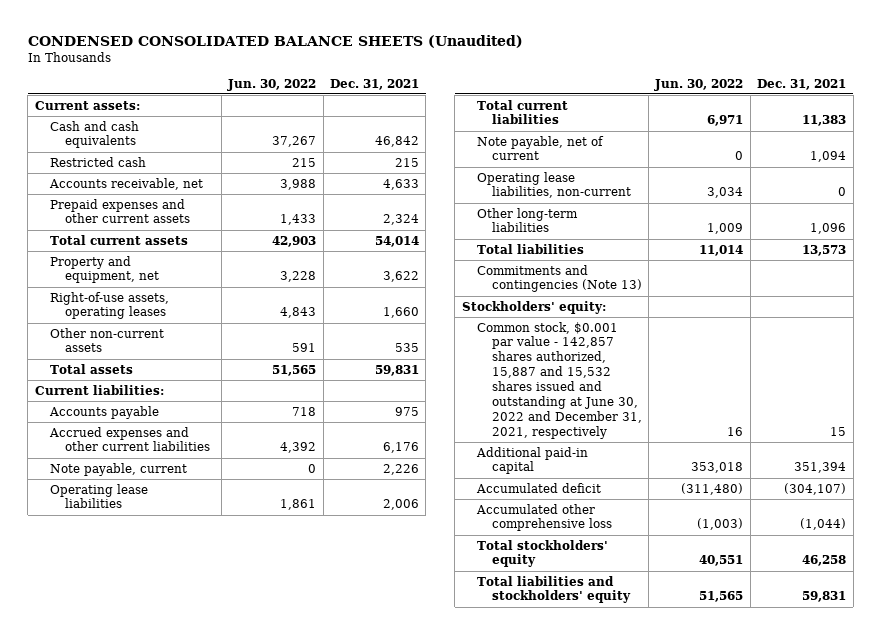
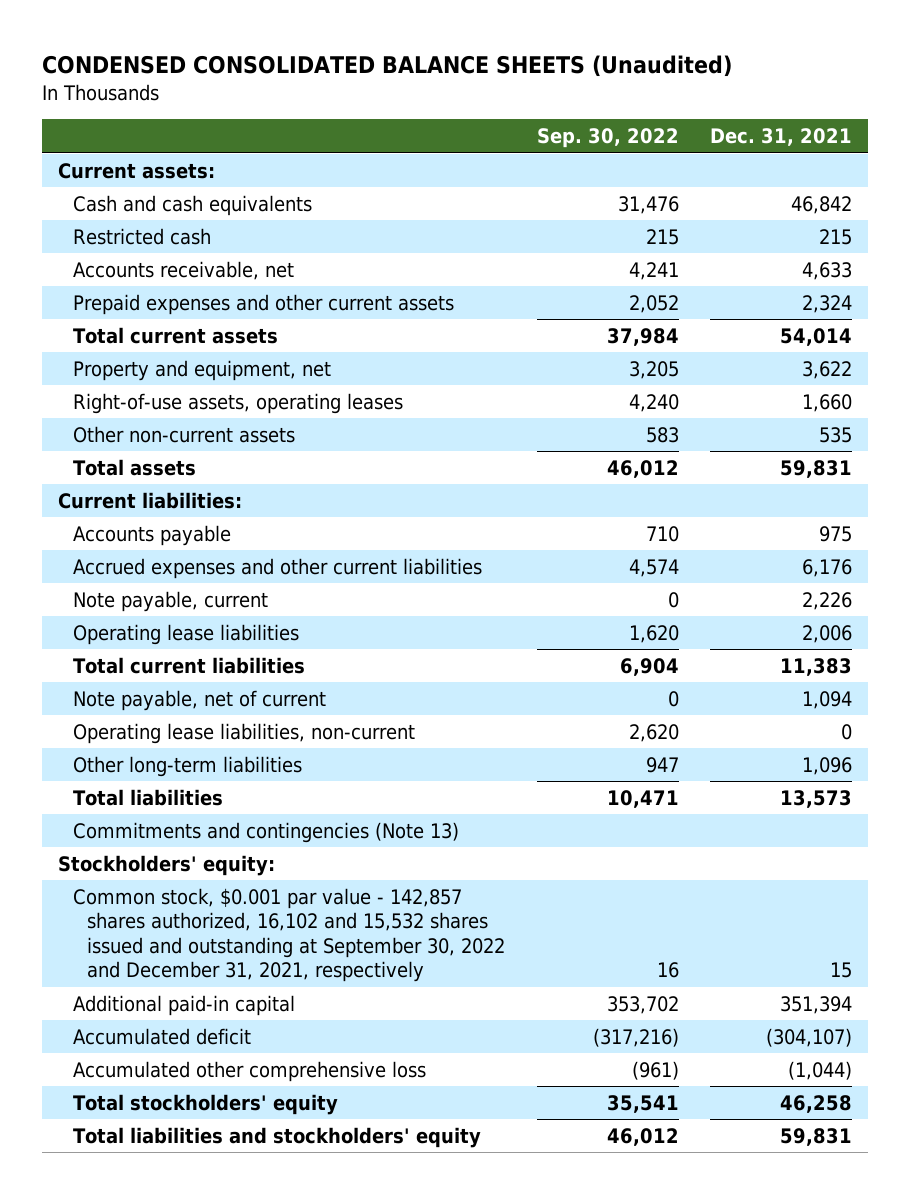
[227,78,317,91] Jun. 30, 2022 -> none
none -> [536,128,679,149] Sep. 30, 2022
[476,321,642,439] Common stock, $0.001 par value - 142,857 shares authorized, 15,887 and 15,532 shares issued and outstanding at June 30, 2022 and December 31, 2021, respectively -> [72,887,506,983] Common stock, $0.001 par value - 142,857 shares authorized, 16,102 and 15,532 shares issued and outstanding at September 30, 2022 and December 31, 2021, respectively

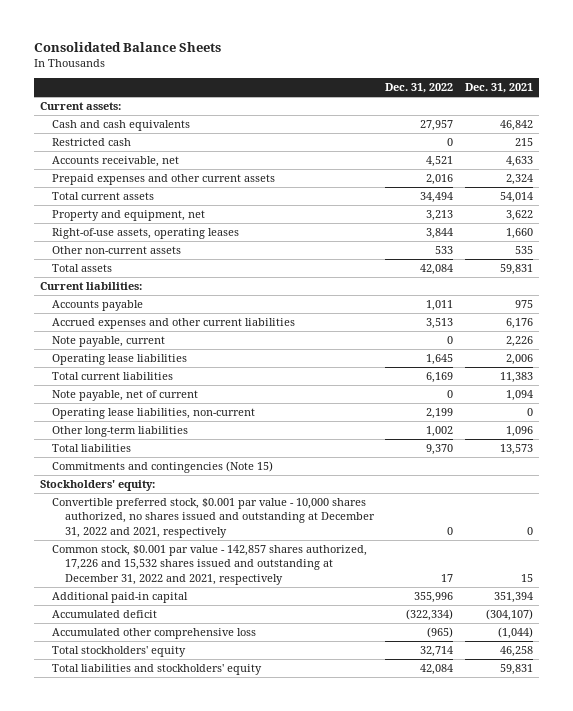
[42,54,733,77] CONDENSED CONSOLIDATED BALANCE SHEETS (Unaudited) -> [34,41,222,52] Consolidated Balance Sheets
[536,128,679,149] Sep. 30, 2022 -> none
none -> [385,83,454,94] Dec. 31, 2022
[72,821,459,843] Commitments and contingencies (Note 13) -> [52,461,274,474] Commitments and contingencies (Note 15)
none -> [52,498,375,538] Convertible preferred stock, $0.001 par value - 10,000 shares authorized, no shares issued and outstanding at December 31, 2022 and 2021, respectively
[72,887,506,983] Common stock, $0.001 par value - 142,857 shares authorized, 16,102 and 15,532 shares issued and outstanding at September 30, 2022 and December 31, 2021, respectively -> [52,545,368,585] Common stock, $0.001 par value - 142,857 shares authorized, 17,226 and 15,532 shares issued and outstanding at December 31, 2022 and 2021, respectively

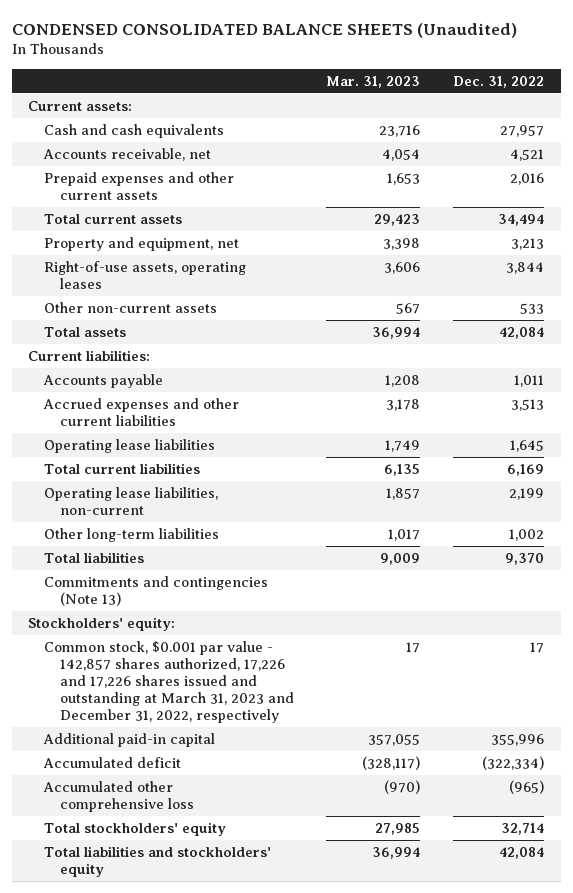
[34,41,222,52] Consolidated Balance Sheets -> [12,22,518,38] CONDENSED CONSOLIDATED BALANCE SHEETS (Unaudited)
[464,83,533,94] Dec. 31, 2021 -> none
none -> [326,75,421,88] Mar. 31, 2023
[52,138,132,147] Restricted cash -> none
[52,336,166,348] Note payable, current -> none
[52,390,199,402] Note payable, net of current -> none
[52,461,274,474] Commitments and contingencies (Note 15) -> [44,575,269,607] Commitments and contingencies (Note 13)
[52,498,375,538] Convertible preferred stock, $0.001 par value - 10,000 shares authorized, no shares issued and outstanding at December 31, 2022 and 2021, respectively -> none
[52,545,368,585] Common stock, $0.001 par value - 142,857 shares authorized, 17,226 and 15,532 shares issued and outstanding at December 31, 2022 and 2021, respectively -> [44,640,294,724] Common stock, $0.001 par value - 142,857 shares authorized, 17,226 and 17,226 shares issued and outstanding at March 31, 2023 and December 31, 2022, respectively

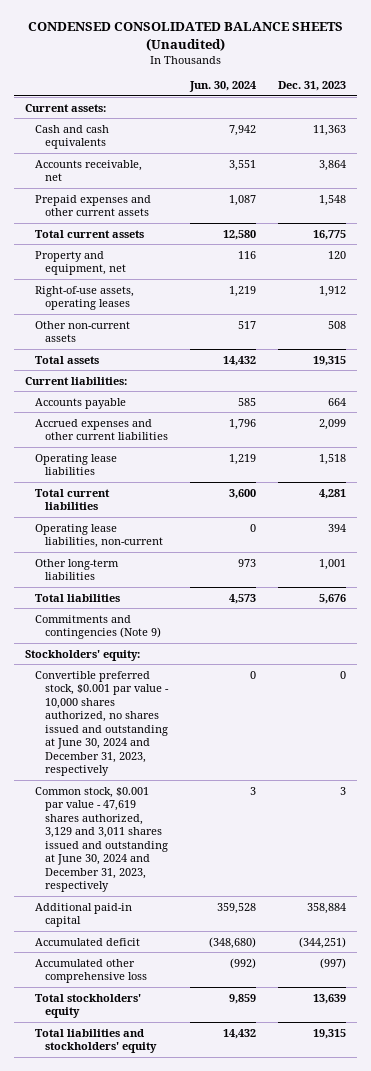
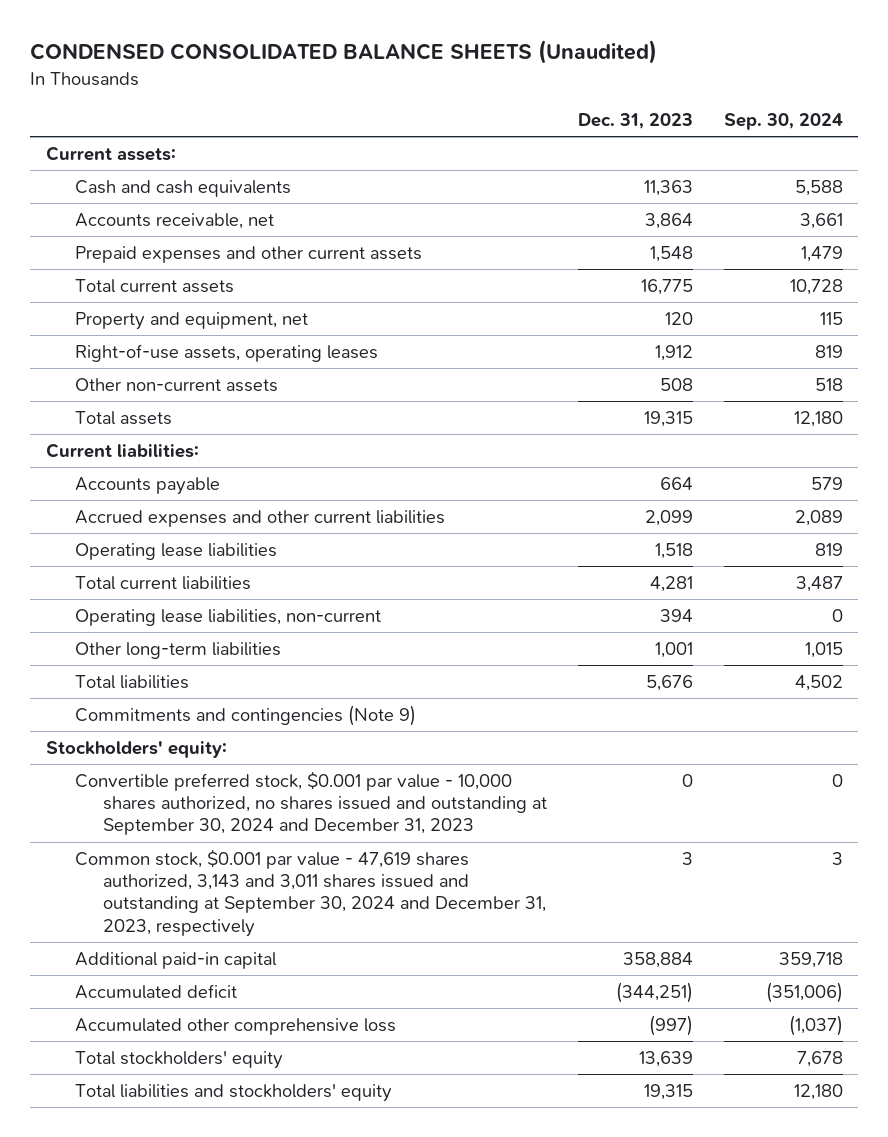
[189,81,257,93] Jun. 30, 2024 -> none
none -> [723,113,843,131] Sep. 30, 2024
[35,670,170,777] Convertible preferred stock, $0.001 par value - 10,000 shares authorized, no shares issued and outstanding at June 30, 2024 and December 31, 2023, respectively -> [74,770,548,836] Convertible preferred stock, $0.001 par value - 10,000 shares authorized, no shares issued and outstanding at September 30, 2024 and December 31, 2023
[35,786,169,893] Common stock, $0.001 par value - 47,619 shares authorized, 3,129 and 3,011 shares issued and outstanding at June 30, 2024 and December 31, 2023, respectively -> [74,848,547,937] Common stock, $0.001 par value - 47,619 shares authorized, 3,143 and 3,011 shares issued and outstanding at September 30, 2024 and December 31, 2023, respectively

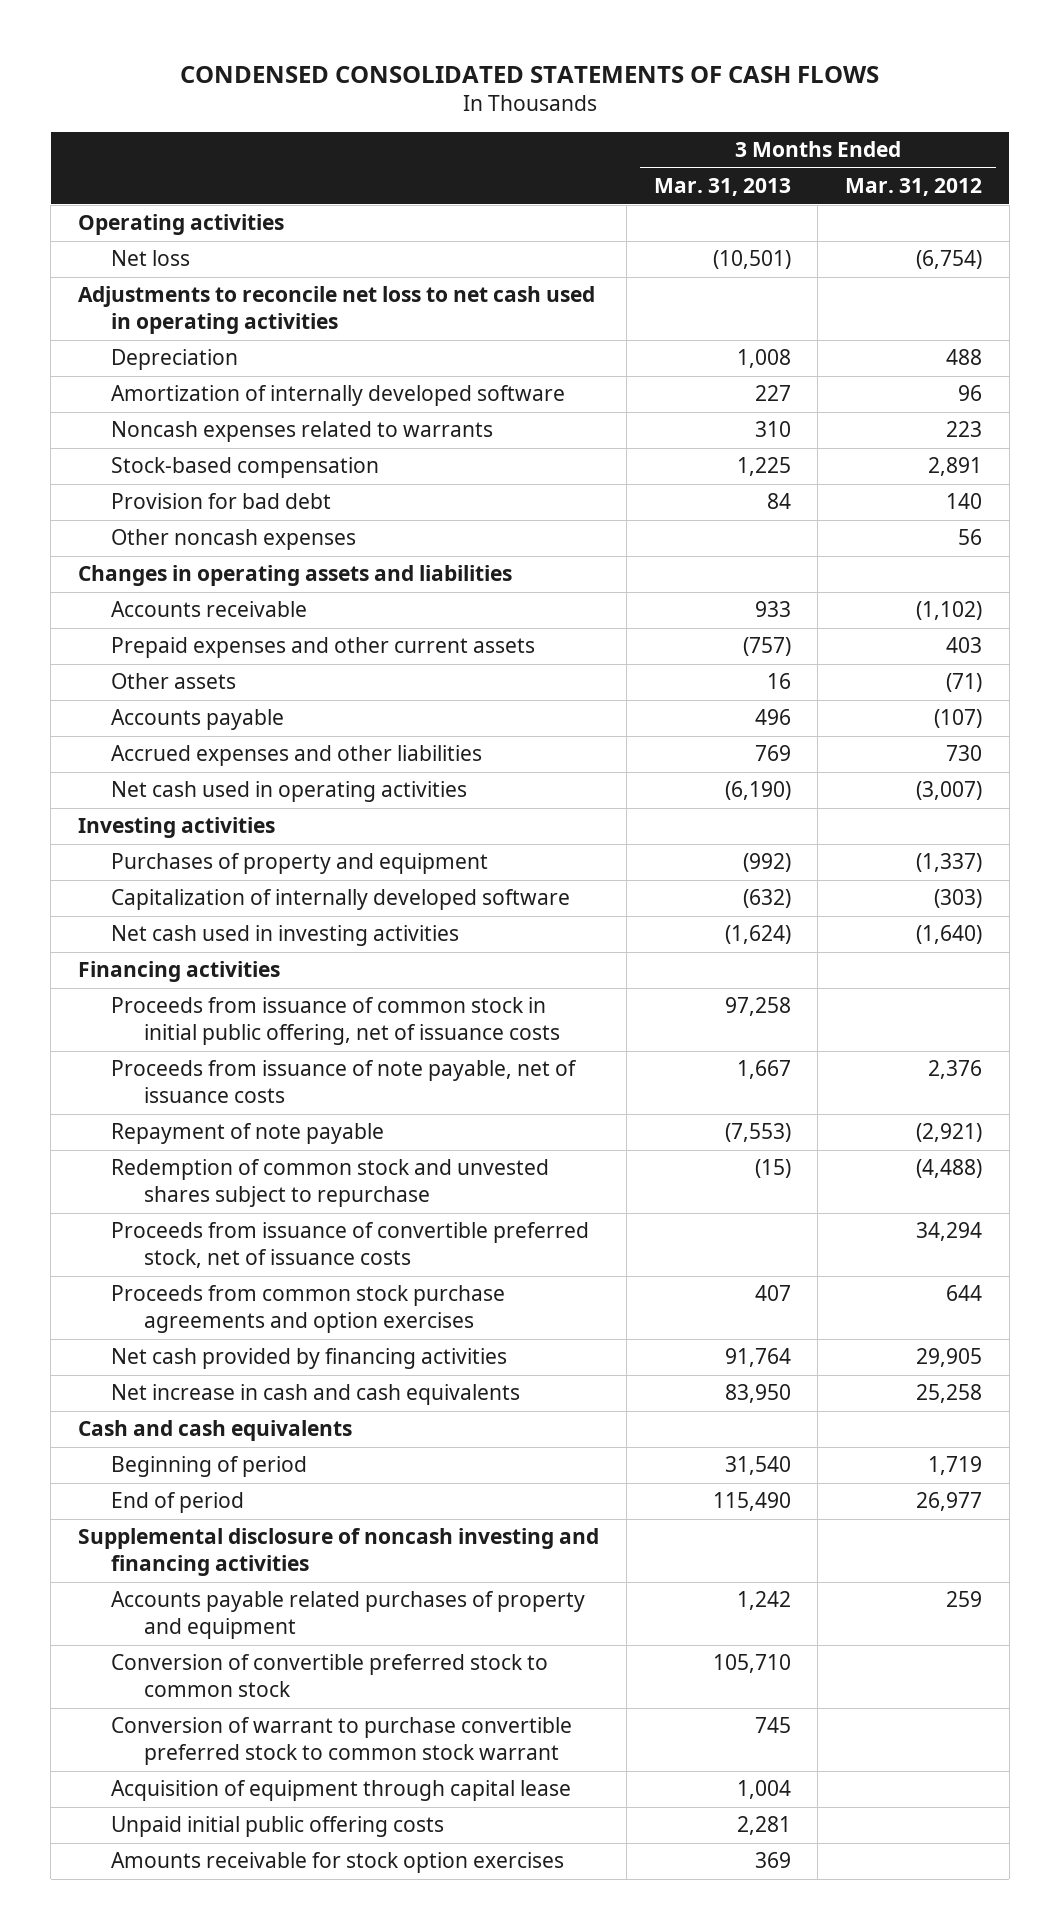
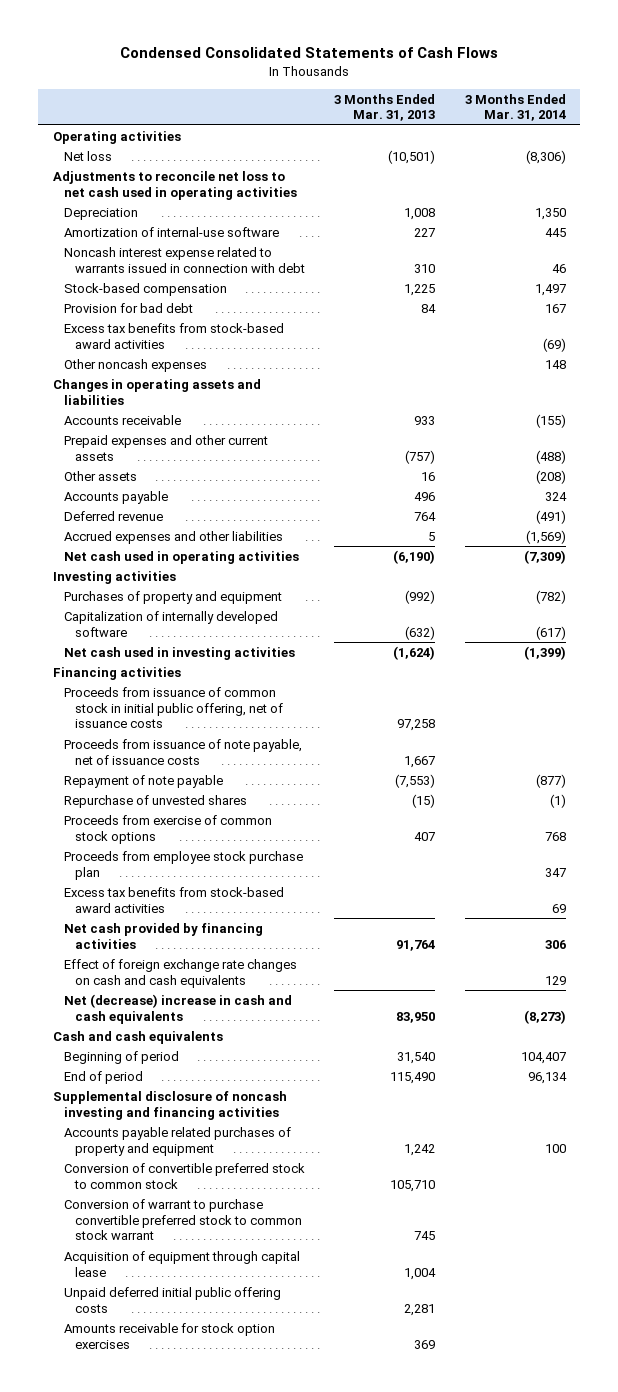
[180,65,880,83] CONDENSED CONSOLIDATED STATEMENTS OF CASH FLOWS -> [120,47,499,59] Condensed Consolidated Statements of Cash Flows
[845,178,983,197] Mar. 31, 2012 -> none
none -> [464,93,566,122] 3 Months Ended Mar. 31, 2014
[111,385,566,407] Amortization of internally developed software -> [63,226,279,237] Amortization of internal-use software
[111,421,494,443] Noncash expenses related to warrants -> [63,246,306,273] Noncash interest expense related to warrants issued in connection with debt
none -> [63,322,284,349] Excess tax benefits from stock-based award activities
none -> [63,510,163,521] Deferred revenue
[754,745,791,762] 769 -> [428,531,436,541] 5
[111,1222,590,1269] Proceeds from issuance of convertible preferred stock, net of issuance costs -> none
[111,1285,506,1334] Proceeds from common stock purchase agreements and option exercises -> none
[111,1159,550,1208] Redemption of common stock and unvested shares subject to repurchase -> [63,794,247,808] Repurchase of unvested shares
none -> [63,814,272,844] Proceeds from exercise of common stock options
none -> [63,850,303,880] Proceeds from employee stock purchase plan
none -> [63,886,284,913] Excess tax benefits from stock-based award activities
none -> [63,958,297,988] Effect of foreign exchange rate changes on cash and cash equivalents
[111,1384,521,1406] Net increase in cash and cash equivalents -> [63,993,292,1024] Net (decrease) increase in cash and cash equivalents
[111,1816,445,1838] Unpaid initial public offering costs -> [63,1286,281,1313] Unpaid deferred initial public offering costs

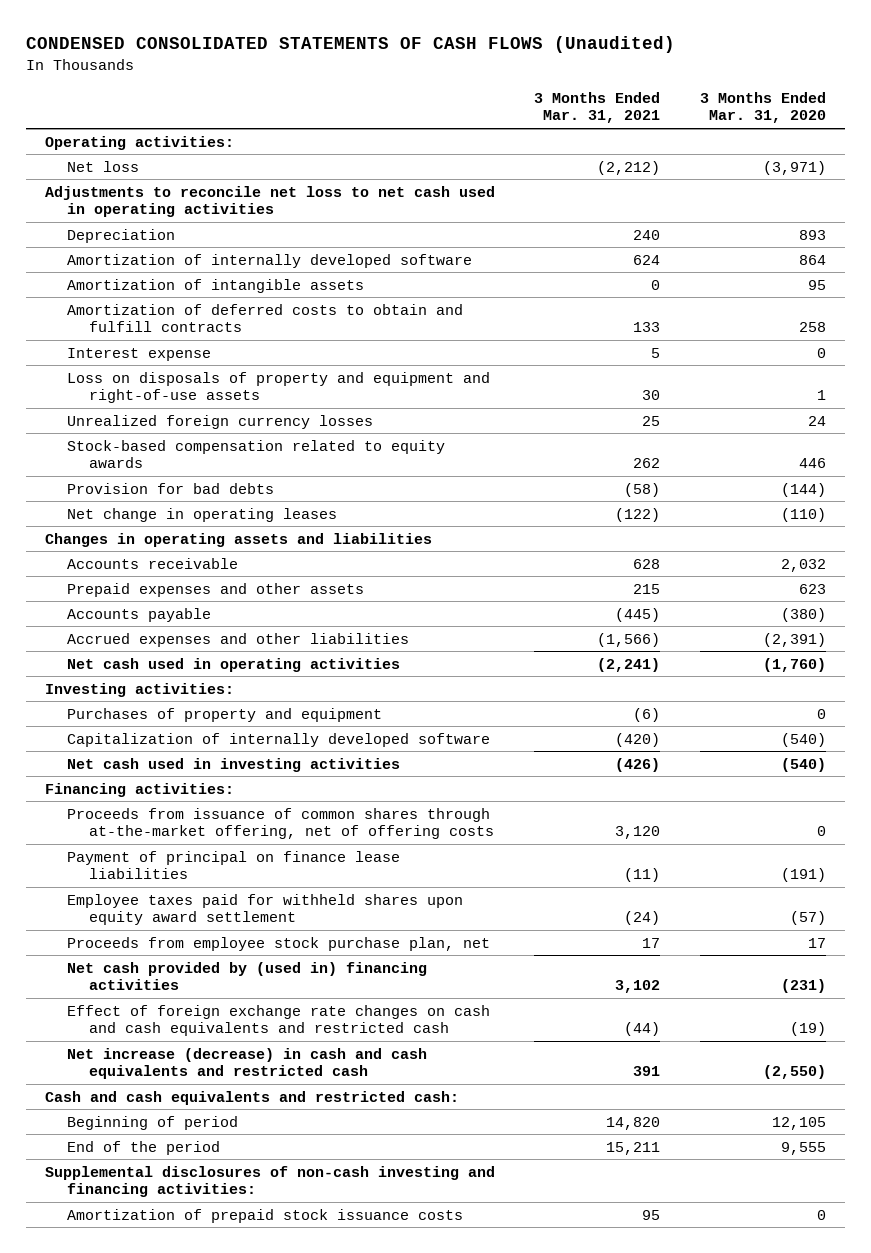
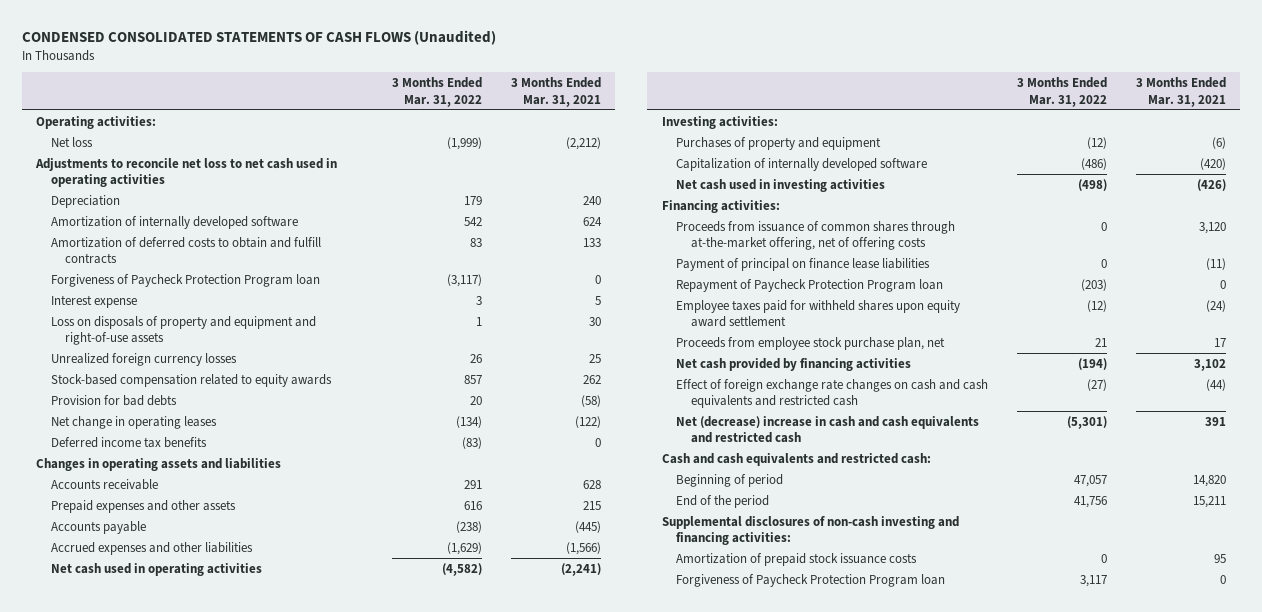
[699,91,826,124] 3 Months Ended Mar. 31, 2020 -> none
none -> [391,77,482,107] 3 Months Ended Mar. 31, 2022
[67,278,365,293] Amortization of intangible assets -> none
none -> [50,273,320,287] Forgiveness of Paycheck Protection Program loan
none -> [50,436,207,448] Deferred income tax benefits
none -> [676,278,944,292] Repayment of Paycheck Protection Program loan
[67,961,428,991] Net cash provided by (used in) financing activities -> [676,357,912,371] Net cash provided by financing activities
[67,1047,428,1080] Net increase (decrease) in cash and cash equivalents and restricted cash -> [676,415,980,444] Net (decrease) increase in cash and cash equivalents and restricted cash
none -> [676,573,946,587] Forgiveness of Paycheck Protection Program loan

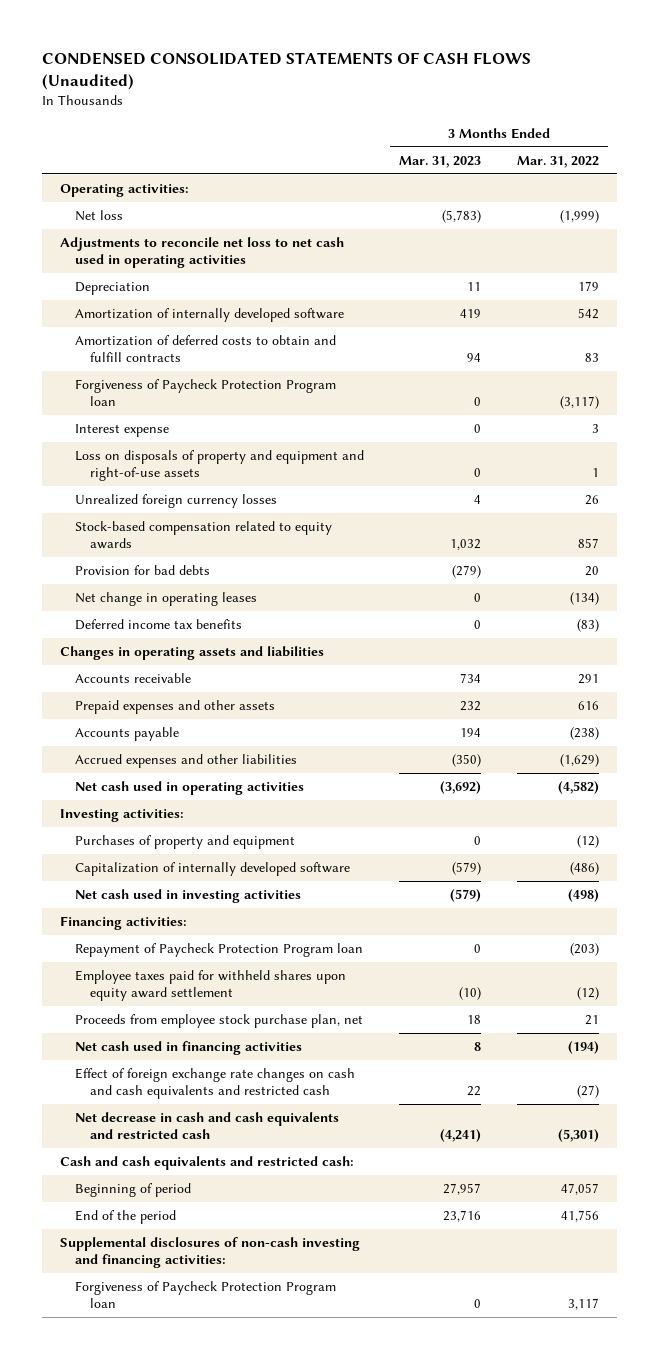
[510,77,601,107] 3 Months Ended Mar. 31, 2021 -> none
none -> [399,155,482,168] Mar. 31, 2023
[676,220,956,251] Proceeds from issuance of common shares through at-the-market offering, net of offering costs -> none
[676,257,931,271] Payment of principal on finance lease liabilities -> none
[676,357,912,371] Net cash provided by financing activities -> [74,1041,302,1056] Net cash used in financing activities
[676,415,980,444] Net (decrease) increase in cash and cash equivalents and restricted cash -> [74,1112,339,1139] Net decrease in cash and cash equivalents and restricted cash
[676,552,918,566] Amortization of prepaid stock issuance costs -> none

